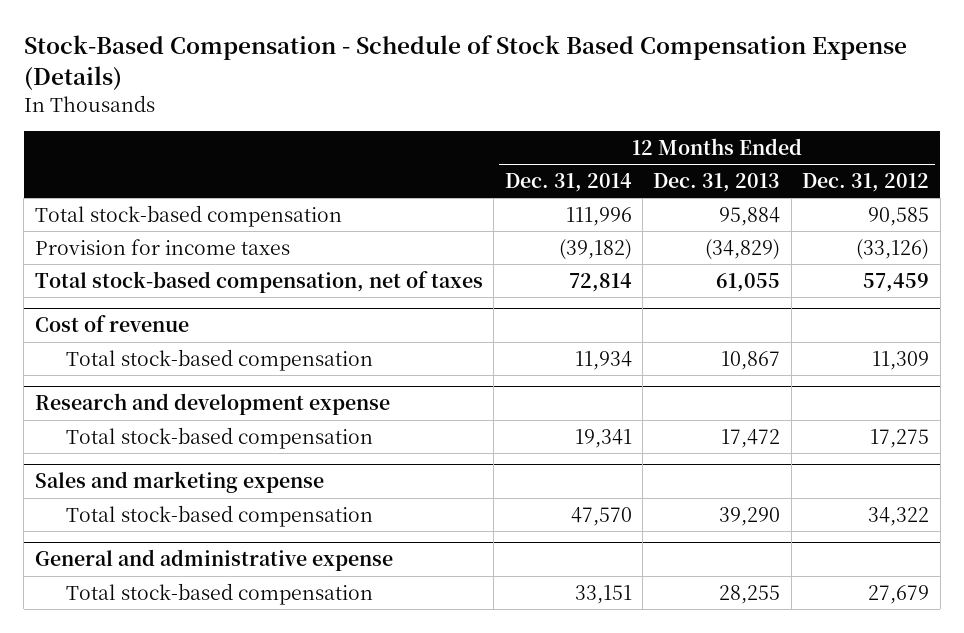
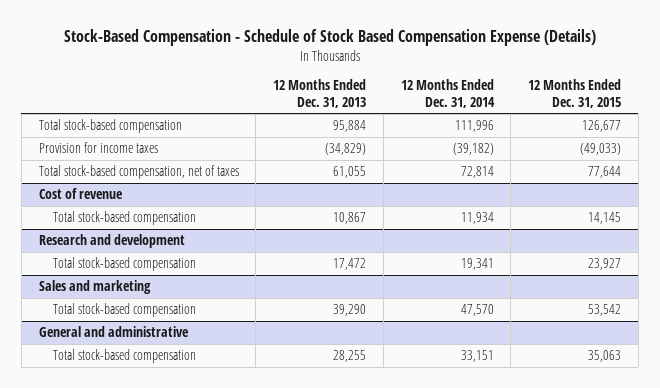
[802,173,930,193] Dec. 31, 2012 -> none
none -> [528,79,622,108] 12 Months Ended Dec. 31, 2015
[34,393,390,416] Research and development expense -> [38,234,185,249] Research and development
[34,471,324,494] Sales and marketing expense -> [38,280,151,295] Sales and marketing
[34,549,393,572] General and administrative expense -> [38,326,189,338] General and administrative

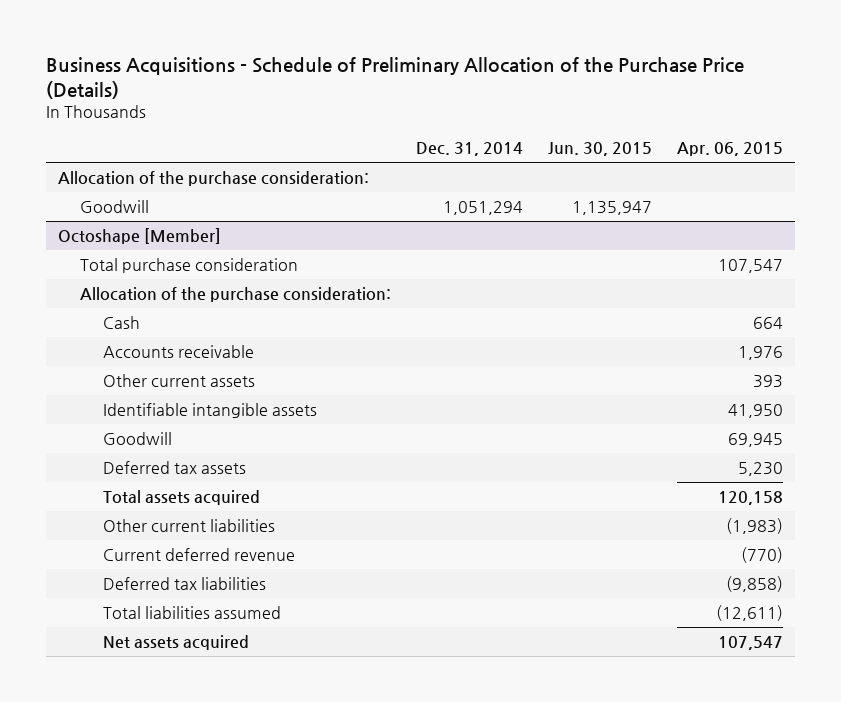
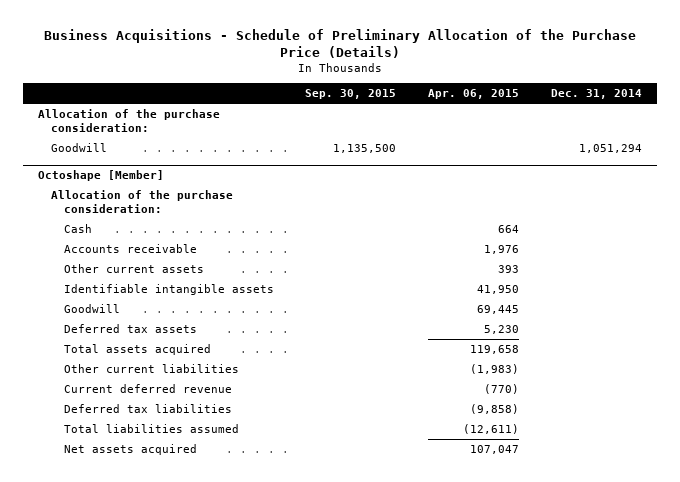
[547,142,652,157] Jun. 30, 2015 -> none
none -> [305,89,397,100] Sep. 30, 2015
[80,257,299,273] Total purchase consideration -> none
[727,432,783,447] 69,945 -> [476,305,519,315] 69,445
[717,490,783,505] 120,158 -> [469,345,519,355] 119,658
[717,635,783,650] 107,547 -> [469,445,519,455] 107,047

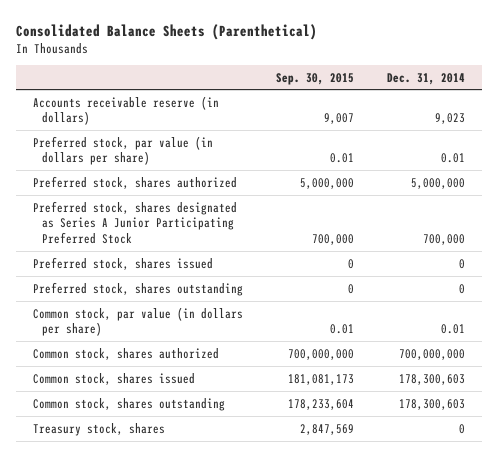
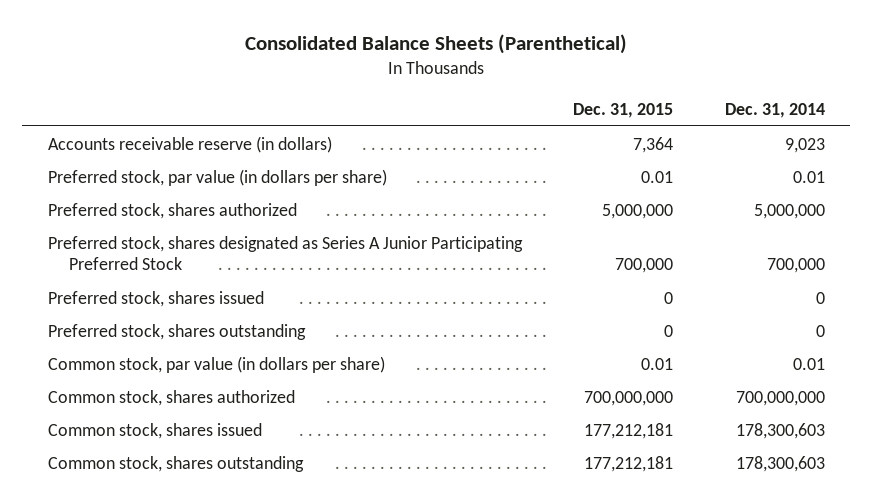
[276,72,355,85] Sep. 30, 2015 -> none
none -> [573,102,674,118] Dec. 31, 2015
[33,422,166,436] Treasury stock, shares -> none

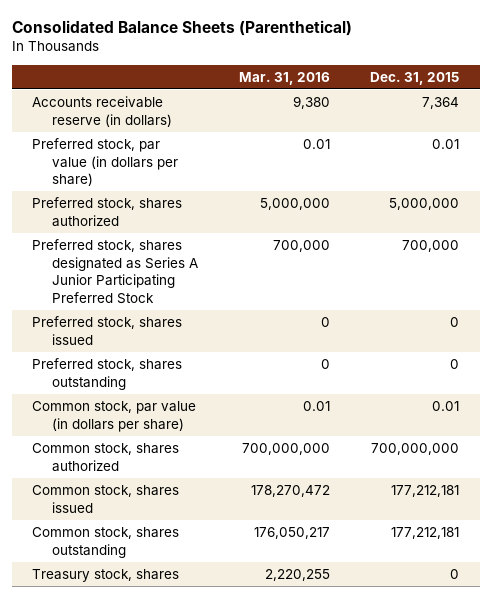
[724,102,825,118] Dec. 31, 2014 -> none
none -> [238,71,330,85] Mar. 31, 2016
none -> [31,568,179,582] Treasury stock, shares

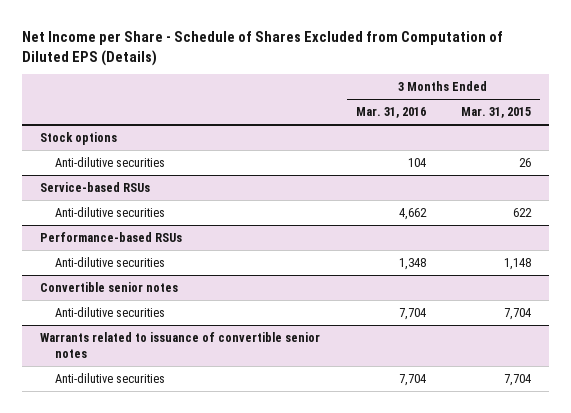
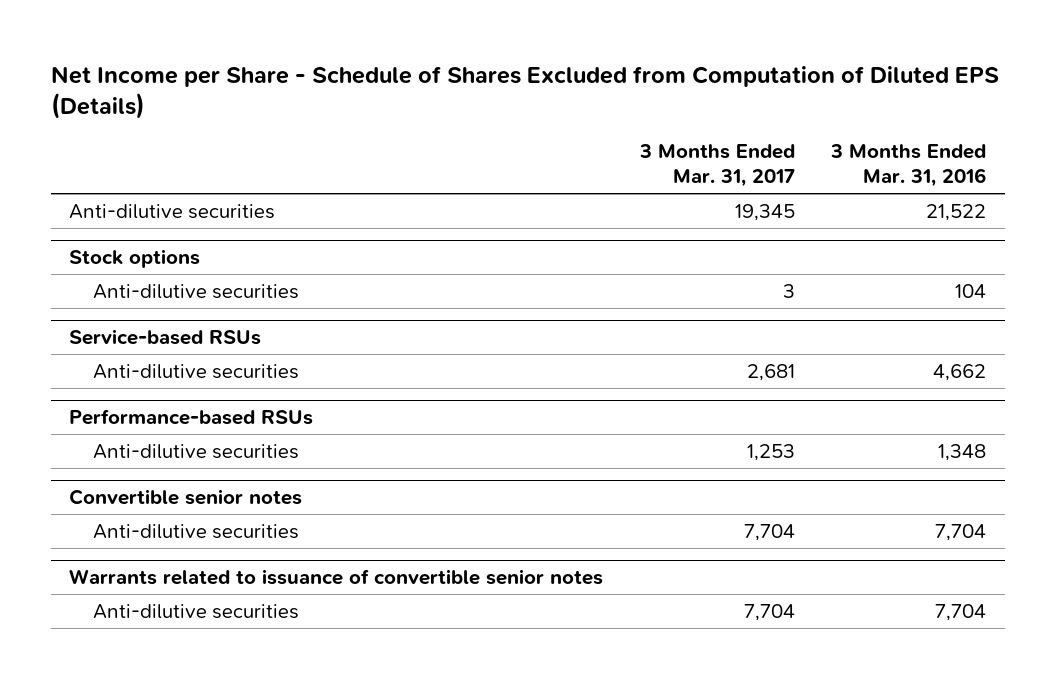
[461,107,532,119] Mar. 31, 2015 -> none
none -> [638,144,795,188] 3 Months Ended Mar. 31, 2017
none -> [69,203,276,219] Anti-dilutive securities

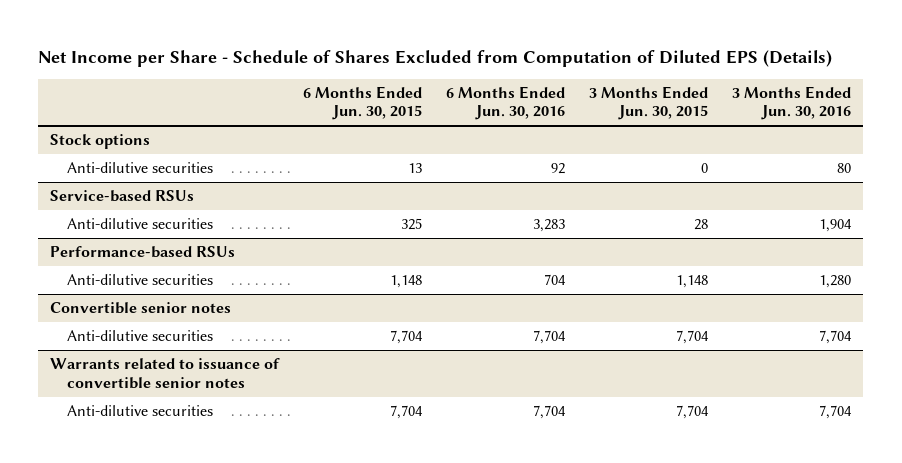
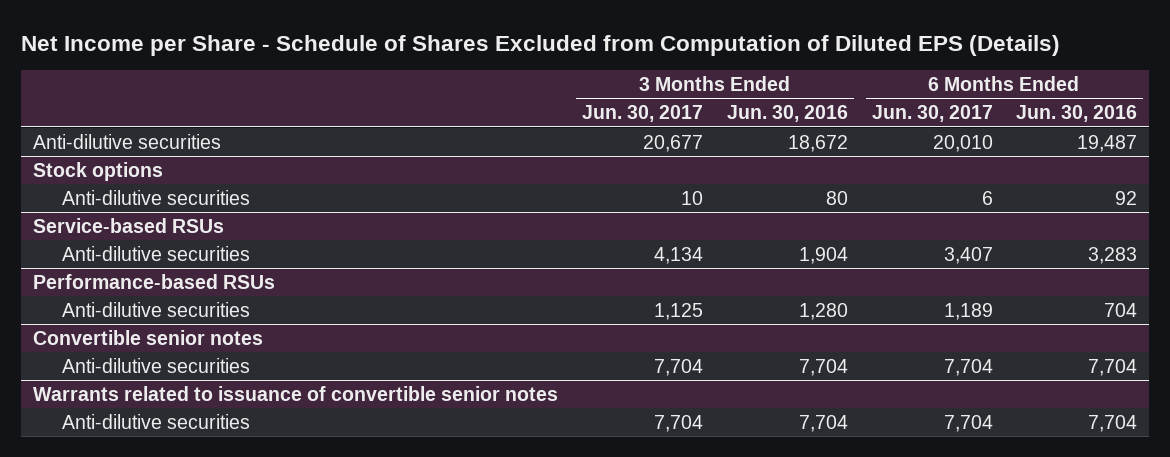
[303,85,423,121] 6 Months Ended Jun. 30, 2015 -> none
[589,85,709,121] 3 Months Ended Jun. 30, 2015 -> none
none -> [581,105,703,123] Jun. 30, 2017
none -> [871,105,993,123] Jun. 30, 2017
none -> [32,133,221,149] Anti-dilutive securities

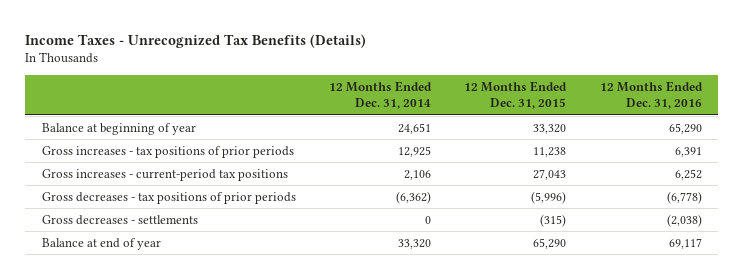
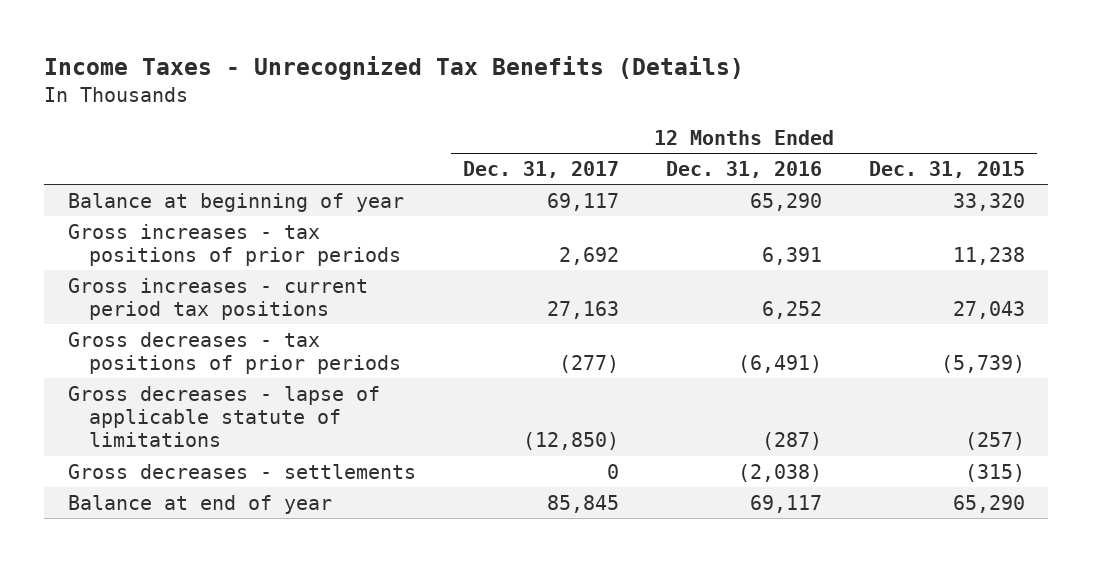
[329,80,433,110] 12 Months Ended Dec. 31, 2014 -> none
none -> [462,160,619,178] Dec. 31, 2017
[41,168,288,181] Gross increases - current-period tax positions -> [67,277,368,321] Gross increases - current period tax positions
[531,190,567,204] (5,996) -> [940,355,1025,374] (5,739)
[666,190,702,204] (6,778) -> [737,355,822,374] (6,491)
none -> [67,385,380,448] Gross decreases - lapse of applicable statute of limitations

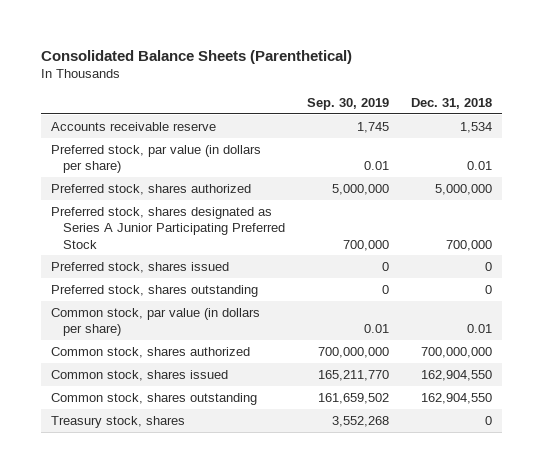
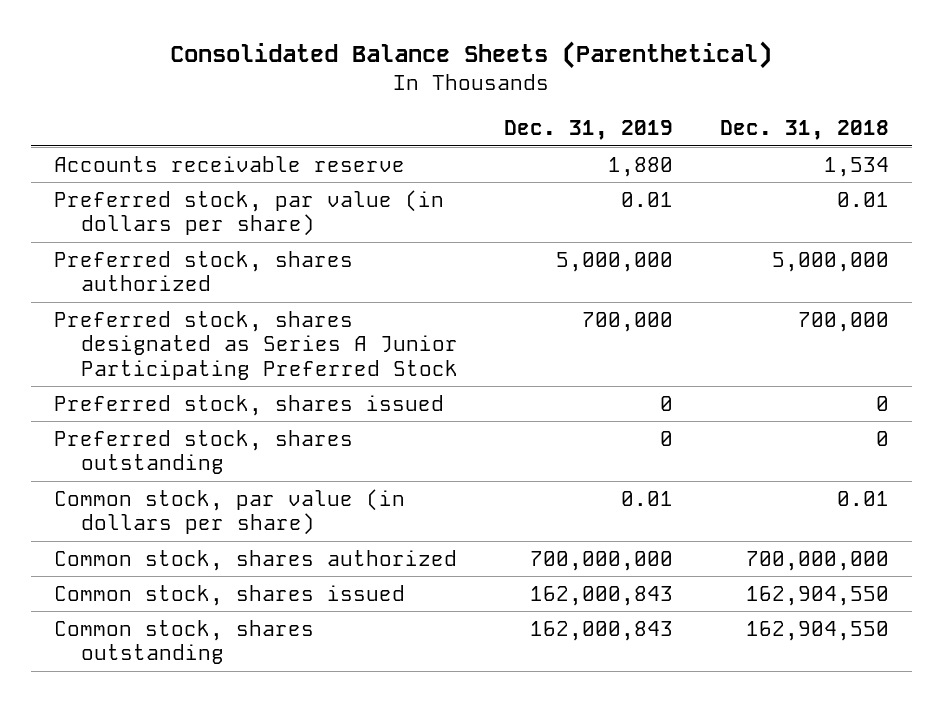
[306,98,389,111] Sep. 30, 2019 -> none
none -> [504,120,674,141] Dec. 31, 2019
[51,415,186,428] Treasury stock, shares -> none

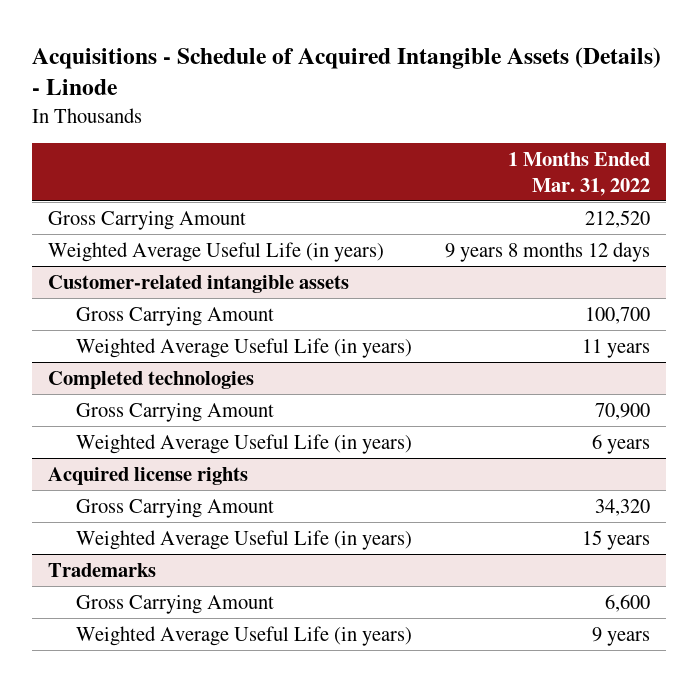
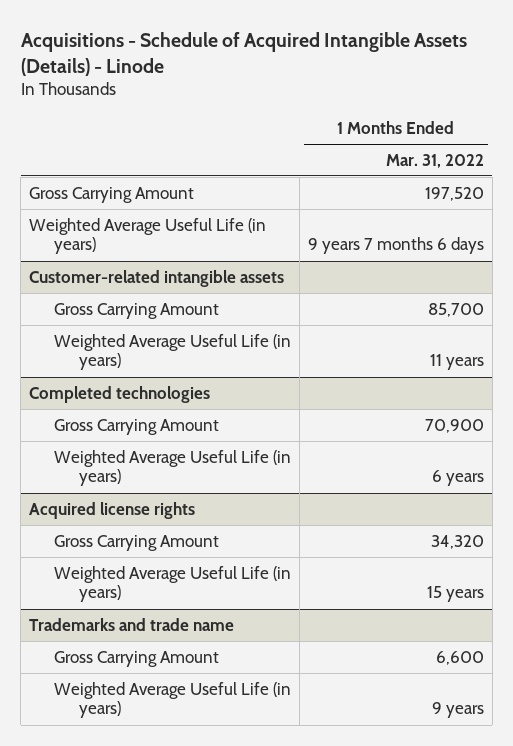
[584,209,650,228] 212,520 -> [424,186,484,201] 197,520
[444,241,650,262] 9 years 8 months 12 days -> [307,237,484,255] 9 years 7 months 6 days
[584,306,650,324] 100,700 -> [427,302,484,317] 85,700
[48,562,157,577] Trademarks -> [28,617,234,631] Trademarks and trade name

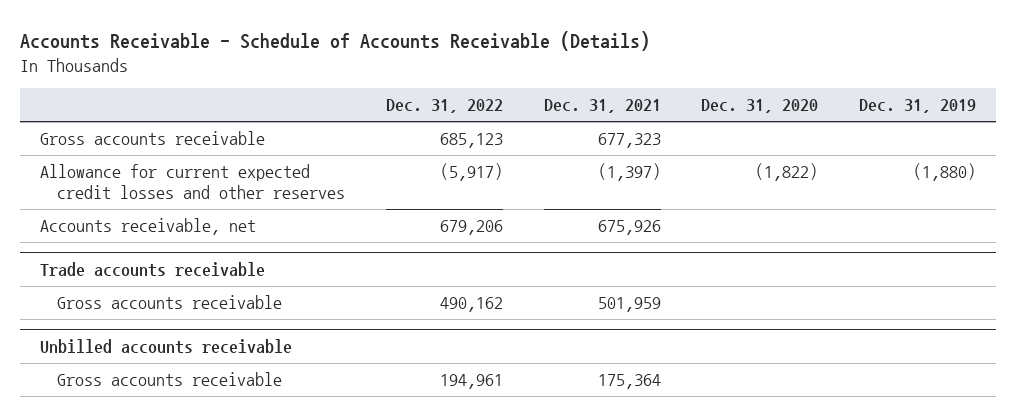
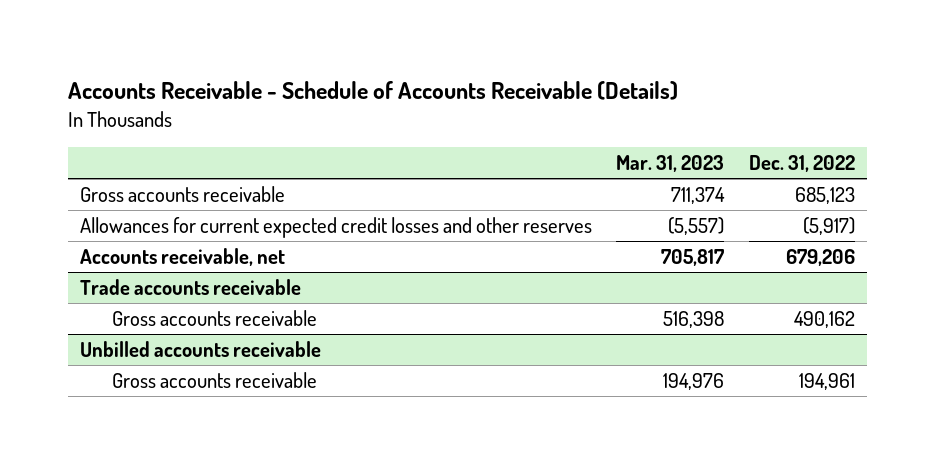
[543,99,661,114] Dec. 31, 2021 -> none
[701,99,819,114] Dec. 31, 2020 -> none
[858,99,976,114] Dec. 31, 2019 -> none
none -> [616,155,725,173] Mar. 31, 2023
[40,164,346,200] Allowance for current expected credit losses and other reserves -> [80,217,593,239] Allowances for current expected credit losses and other reserves

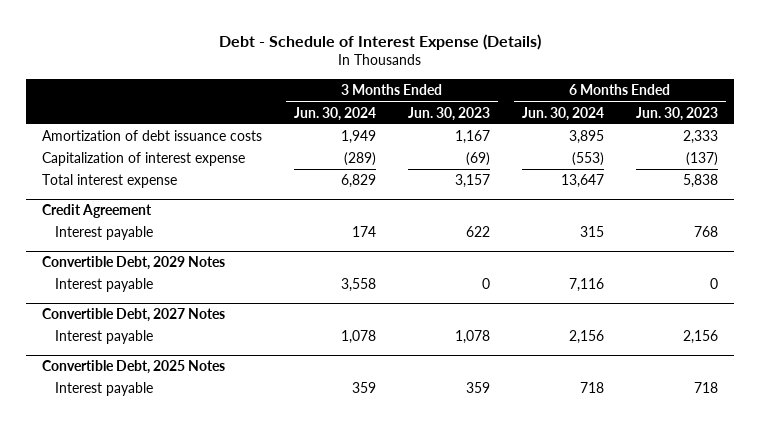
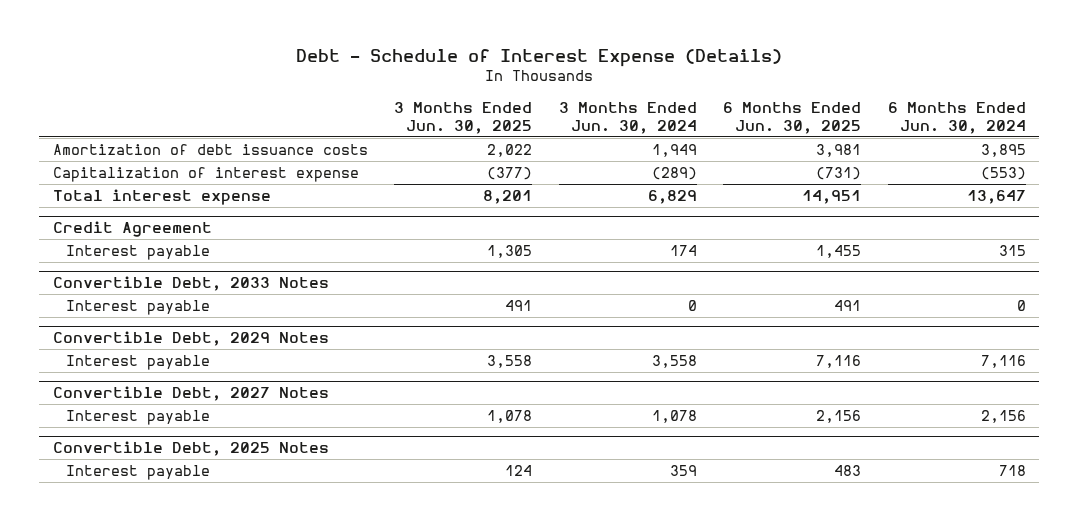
[407,106,490,121] Jun. 30, 2023 -> none
[636,106,719,121] Jun. 30, 2023 -> none
none -> [394,101,533,134] 3 Months Ended Jun. 30, 2025
none -> [723,101,862,134] 6 Months Ended Jun. 30, 2025
none -> [52,276,329,292] Convertible Debt, 2033 Notes
none -> [65,300,210,316] Interest payable

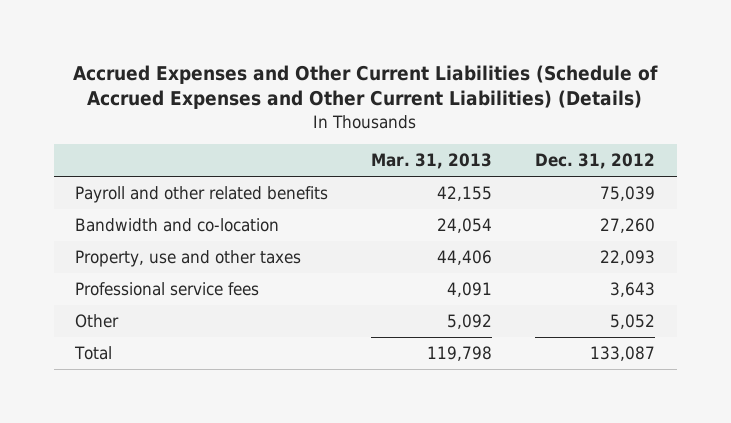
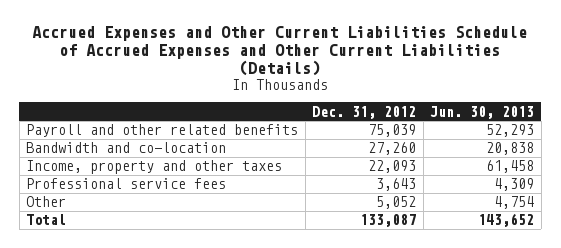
[73,64,659,110] Accrued Expenses and Other Current Liabilities (Schedule of Accrued Expenses and Other Current Liabilities) (Details) -> [32,25,528,77] Accrued Expenses and Other Current Liabilities Schedule of Accrued Expenses and Other Current Liabilities (Details)
[371,153,493,170] Mar. 31, 2013 -> none
none -> [430,105,535,119] Jun. 30, 2013
[75,249,302,267] Property, use and other taxes -> [26,160,283,175] Income, property and other taxes

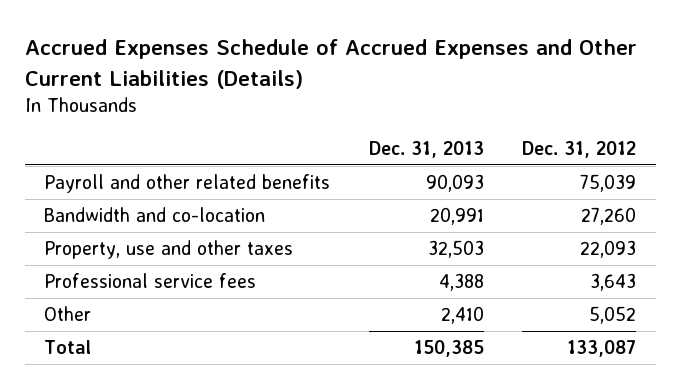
[32,25,528,77] Accrued Expenses and Other Current Liabilities Schedule of Accrued Expenses and Other Current Liabilities (Details) -> [24,39,637,89] Accrued Expenses Schedule of Accrued Expenses and Other Current Liabilities (Details)
[430,105,535,119] Jun. 30, 2013 -> none
none -> [368,141,484,159] Dec. 31, 2013
[26,160,283,175] Income, property and other taxes -> [44,240,294,260] Property, use and other taxes

